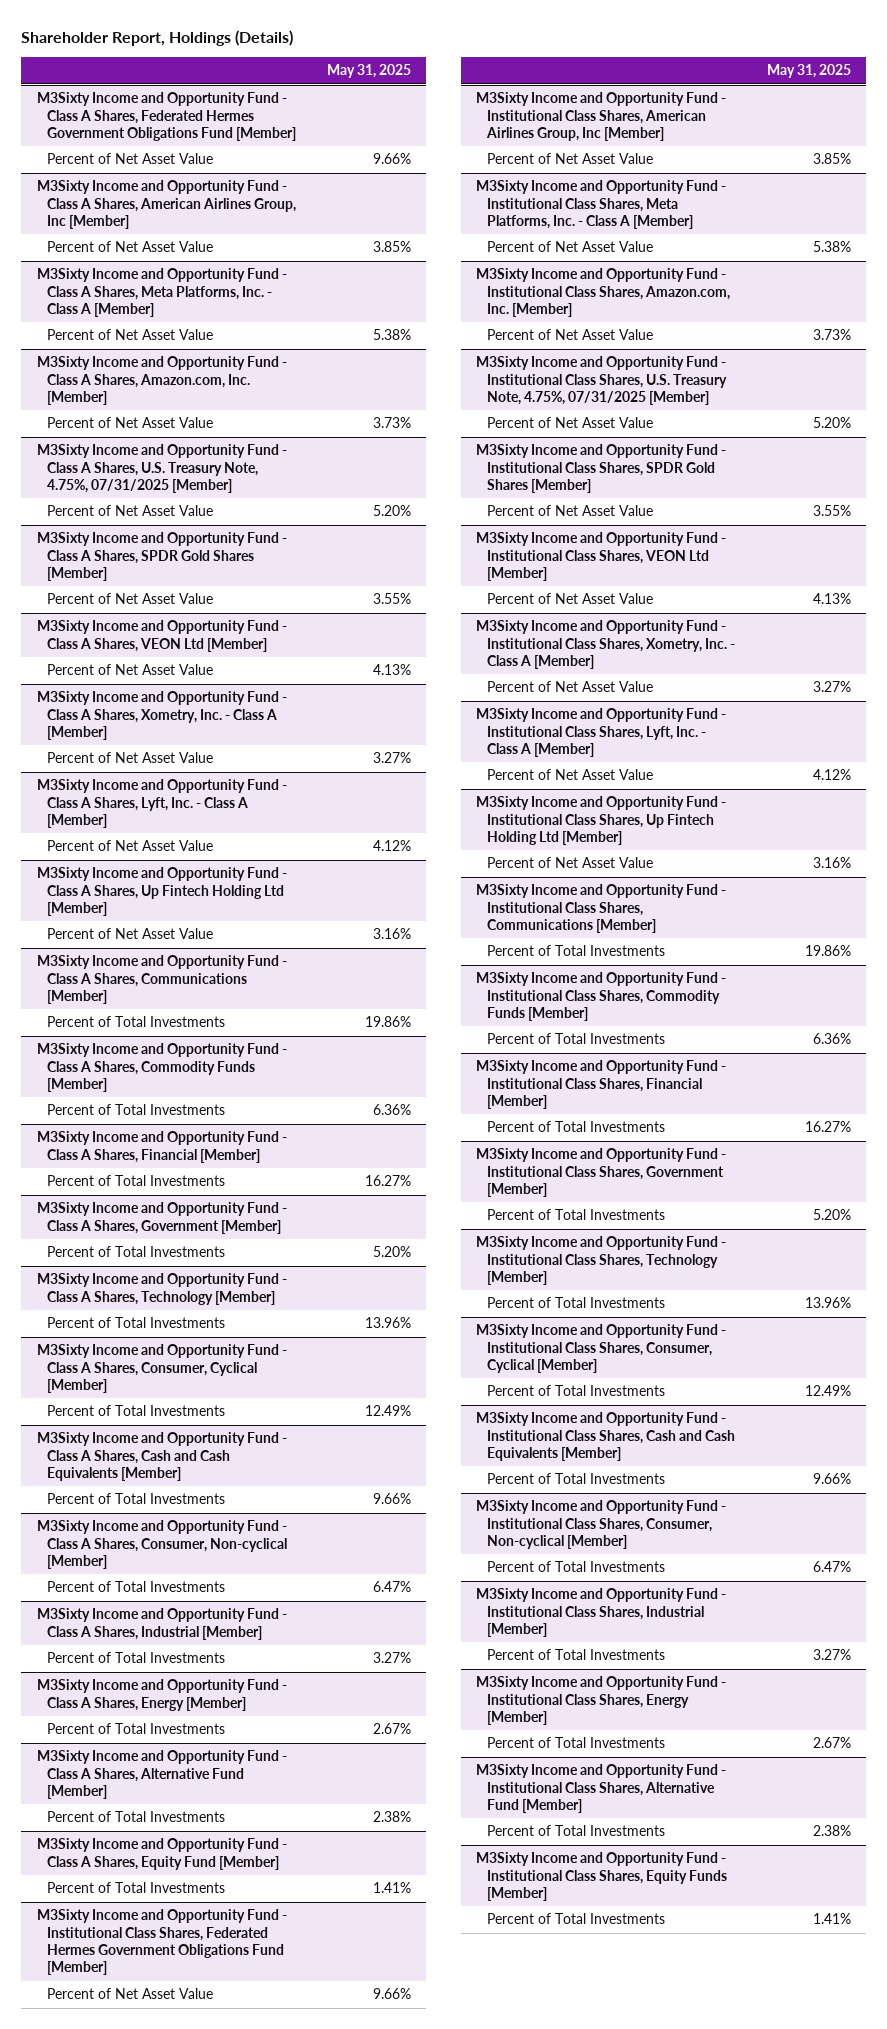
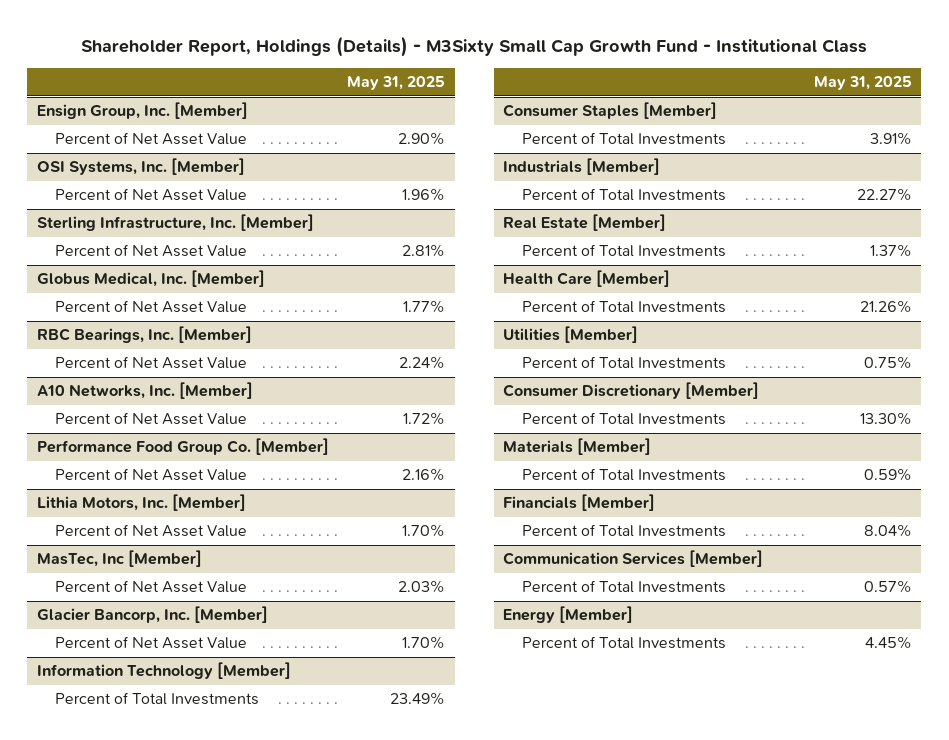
[21,29,294,46] Shareholder Report, Holdings (Details) -> [81,35,868,57] Shareholder Report, Holdings (Details) - M3Sixty Small Cap Growth Fund - Institutional Class
[36,92,296,141] M3Sixty Income and Opportunity Fund - Class A Shares, Federated Hermes Government Obligations Fund [Member] -> none
[36,180,296,229] M3Sixty Income and Opportunity Fund - Class A Shares, American Airlines Group, Inc [Member] -> none
[36,268,287,317] M3Sixty Income and Opportunity Fund - Class A Shares, Meta Platforms, Inc. - Class A [Member] -> none
[36,356,287,405] M3Sixty Income and Opportunity Fund - Class A Shares, Amazon.com, Inc. [Member] -> none
[36,444,287,493] M3Sixty Income and Opportunity Fund - Class A Shares, U.S. Treasury Note, 4.75%, 07/31/2025 [Member] -> none
[36,532,287,581] M3Sixty Income and Opportunity Fund - Class A Shares, SPDR Gold Shares [Member] -> none
[36,620,287,652] M3Sixty Income and Opportunity Fund - Class A Shares, VEON Ltd [Member] -> none
[36,691,287,740] M3Sixty Income and Opportunity Fund - Class A Shares, Xometry, Inc. - Class A [Member] -> none
[36,779,287,828] M3Sixty Income and Opportunity Fund - Class A Shares, Lyft, Inc. - Class A [Member] -> none
[36,867,287,916] M3Sixty Income and Opportunity Fund - Class A Shares, Up Fintech Holding Ltd [Member] -> none
[36,955,287,1004] M3Sixty Income and Opportunity Fund - Class A Shares, Communications [Member] -> none
[36,1043,287,1092] M3Sixty Income and Opportunity Fund - Class A Shares, Commodity Funds [Member] -> none
[36,1131,287,1163] M3Sixty Income and Opportunity Fund - Class A Shares, Financial [Member] -> none
[36,1202,287,1234] M3Sixty Income and Opportunity Fund - Class A Shares, Government [Member] -> none
[36,1273,287,1305] M3Sixty Income and Opportunity Fund - Class A Shares, Technology [Member] -> none
[36,1344,287,1393] M3Sixty Income and Opportunity Fund - Class A Shares, Consumer, Cyclical [Member] -> none
[36,1432,287,1481] M3Sixty Income and Opportunity Fund - Class A Shares, Cash and Cash Equivalents [Member] -> none
[36,1520,287,1569] M3Sixty Income and Opportunity Fund - Class A Shares, Consumer, Non-cyclical [Member] -> none
[36,1608,287,1640] M3Sixty Income and Opportunity Fund - Class A Shares, Industrial [Member] -> none
[36,1679,287,1711] M3Sixty Income and Opportunity Fund - Class A Shares, Energy [Member] -> none
[36,1750,287,1799] M3Sixty Income and Opportunity Fund - Class A Shares, Alternative Fund [Member] -> none
[36,1838,287,1870] M3Sixty Income and Opportunity Fund - Class A Shares, Equity Fund [Member] -> none
[46,1882,225,1894] Percent of Total Investments -> none
[36,1909,287,1976] M3Sixty Income and Opportunity Fund - Institutional Class Shares, Federated Hermes Government Obligations Fund [Member] -> none
[46,1988,213,2000] Percent of Net Asset Value -> none
[476,92,727,141] M3Sixty Income and Opportunity Fund - Institutional Class Shares, American Airlines Group, Inc [Member] -> none
[486,153,653,165] Percent of Net Asset Value -> none
[476,180,727,229] M3Sixty Income and Opportunity Fund - Institutional Class Shares, Meta Platforms, Inc. - Class A [Member] -> none
[486,241,653,253] Percent of Net Asset Value -> none
[476,268,730,317] M3Sixty Income and Opportunity Fund - Institutional Class Shares, Amazon.com, Inc. [Member] -> none
[486,329,653,341] Percent of Net Asset Value -> none
[476,356,727,405] M3Sixty Income and Opportunity Fund - Institutional Class Shares, U.S. Treasury Note, 4.75%, 07/31/2025 [Member] -> none
[486,417,653,429] Percent of Net Asset Value -> none
[476,444,727,493] M3Sixty Income and Opportunity Fund - Institutional Class Shares, SPDR Gold Shares [Member] -> none
[486,505,653,517] Percent of Net Asset Value -> none
[476,532,727,581] M3Sixty Income and Opportunity Fund - Institutional Class Shares, VEON Ltd [Member] -> none
[486,593,653,605] Percent of Net Asset Value -> none
[476,620,735,669] M3Sixty Income and Opportunity Fund - Institutional Class Shares, Xometry, Inc. - Class A [Member] -> none
[486,681,653,693] Percent of Net Asset Value -> none
[476,708,727,757] M3Sixty Income and Opportunity Fund - Institutional Class Shares, Lyft, Inc. - Class A [Member] -> none
[486,769,653,781] Percent of Net Asset Value -> none
[476,796,727,845] M3Sixty Income and Opportunity Fund - Institutional Class Shares, Up Fintech Holding Ltd [Member] -> none
[486,857,653,869] Percent of Net Asset Value -> none
[476,884,727,933] M3Sixty Income and Opportunity Fund - Institutional Class Shares, Communications [Member] -> none
[486,945,665,957] Percent of Total Investments -> none
[476,972,727,1021] M3Sixty Income and Opportunity Fund - Institutional Class Shares, Commodity Funds [Member] -> none
[486,1033,665,1045] Percent of Total Investments -> none
[476,1060,727,1109] M3Sixty Income and Opportunity Fund - Institutional Class Shares, Financial [Member] -> none
[486,1121,665,1133] Percent of Total Investments -> none
[476,1148,727,1197] M3Sixty Income and Opportunity Fund - Institutional Class Shares, Government [Member] -> none
[486,1209,665,1221] Percent of Total Investments -> none
[476,1236,727,1285] M3Sixty Income and Opportunity Fund - Institutional Class Shares, Technology [Member] -> none
[486,1297,665,1309] Percent of Total Investments -> none
[476,1324,727,1373] M3Sixty Income and Opportunity Fund - Institutional Class Shares, Consumer, Cyclical [Member] -> none
[486,1385,665,1397] Percent of Total Investments -> none
[476,1412,735,1461] M3Sixty Income and Opportunity Fund - Institutional Class Shares, Cash and Cash Equivalents [Member] -> none
[486,1473,665,1485] Percent of Total Investments -> none
[476,1500,727,1549] M3Sixty Income and Opportunity Fund - Institutional Class Shares, Consumer, Non-cyclical [Member] -> none
[486,1561,665,1573] Percent of Total Investments -> none
[476,1588,727,1637] M3Sixty Income and Opportunity Fund - Institutional Class Shares, Industrial [Member] -> none
[486,1649,665,1661] Percent of Total Investments -> none
[476,1676,727,1725] M3Sixty Income and Opportunity Fund - Institutional Class Shares, Energy [Member] -> none
[486,1737,665,1749] Percent of Total Investments -> none
[476,1764,727,1813] M3Sixty Income and Opportunity Fund - Institutional Class Shares, Alternative Fund [Member] -> none
[486,1825,665,1837] Percent of Total Investments -> none
[476,1852,727,1901] M3Sixty Income and Opportunity Fund - Institutional Class Shares, Equity Funds [Member] -> none
[486,1913,665,1925] Percent of Total Investments -> none
none -> [36,102,248,120] Ensign Group, Inc. [Member]
[372,153,411,165] 9.66% -> [398,132,446,146] 2.90%
none -> [36,158,245,176] OSI Systems, Inc. [Member]
[372,241,411,253] 3.85% -> [402,188,446,202] 1.96%
none -> [36,214,314,232] Sterling Infrastructure, Inc. [Member]
[372,329,411,341] 5.38% -> [402,244,446,258] 2.81%
none -> [36,270,265,288] Globus Medical, Inc. [Member]
[372,417,411,429] 3.73% -> [403,300,446,314] 1.77%
none -> [36,326,252,344] RBC Bearings, Inc. [Member]
[372,505,411,517] 5.20% -> [399,356,446,370] 2.24%
none -> [36,382,253,400] A10 Networks, Inc. [Member]
[372,593,411,605] 3.55% -> [403,412,446,426] 1.72%
none -> [36,438,329,456] Performance Food Group Co. [Member]
[372,664,411,676] 4.13% -> [402,468,446,482] 2.16%
none -> [36,494,246,512] Lithia Motors, Inc. [Member]
[372,752,411,764] 3.27% -> [402,524,446,538] 1.70%
none -> [36,550,202,568] MasTec, Inc [Member]
[372,840,411,852] 4.12% -> [398,580,446,594] 2.03%
none -> [36,606,268,624] Glacier Bancorp, Inc. [Member]
[372,928,411,940] 3.16% -> [402,636,446,650] 1.70%
none -> [36,662,291,680] Information Technology [Member]
[364,1016,411,1028] 19.86% -> [390,692,446,706] 23.49%
none -> [503,102,718,120] Consumer Staples [Member]
[372,1104,411,1116] 6.36% -> [870,132,913,146] 3.91%
none -> [503,158,661,176] Industrials [Member]
[364,1175,411,1187] 16.27% -> [857,188,913,202] 22.27%
none -> [503,214,667,232] Real Estate [Member]
[372,1246,411,1258] 5.20% -> [870,244,913,258] 1.37%
none -> [503,270,671,288] Health Care [Member]
[364,1317,411,1329] 13.96% -> [860,300,913,314] 21.26%
none -> [503,326,639,344] Utilities [Member]
[364,1405,411,1417] 12.49% -> [864,356,913,370] 0.75%
none -> [503,382,760,400] Consumer Discretionary [Member]
[372,1493,411,1505] 9.66% -> [860,412,913,426] 13.30%
none -> [503,438,652,456] Materials [Member]
[372,1581,411,1593] 6.47% -> [864,468,913,482] 0.59%
none -> [503,494,656,512] Financials [Member]
[372,1652,411,1664] 3.27% -> [864,524,913,538] 8.04%
none -> [503,550,764,568] Communication Services [Member]
[372,1723,411,1735] 2.67% -> [864,580,913,594] 0.57%
none -> [503,606,634,624] Energy [Member]
[372,1811,411,1823] 2.38% -> [865,636,913,650] 4.45%

